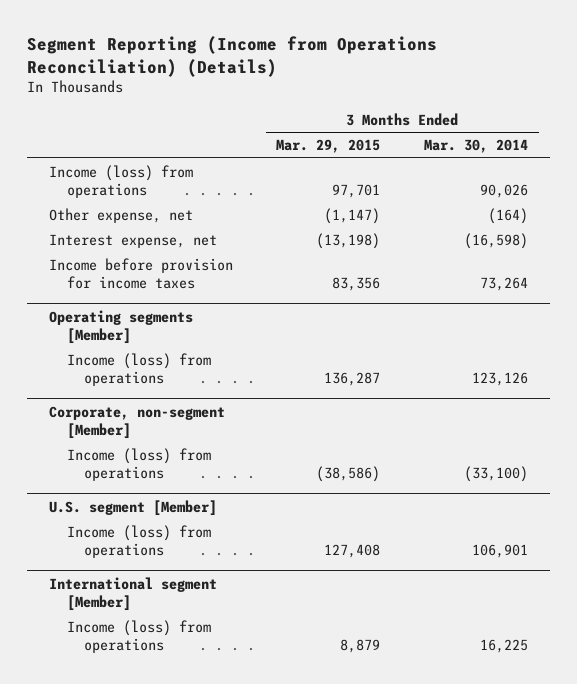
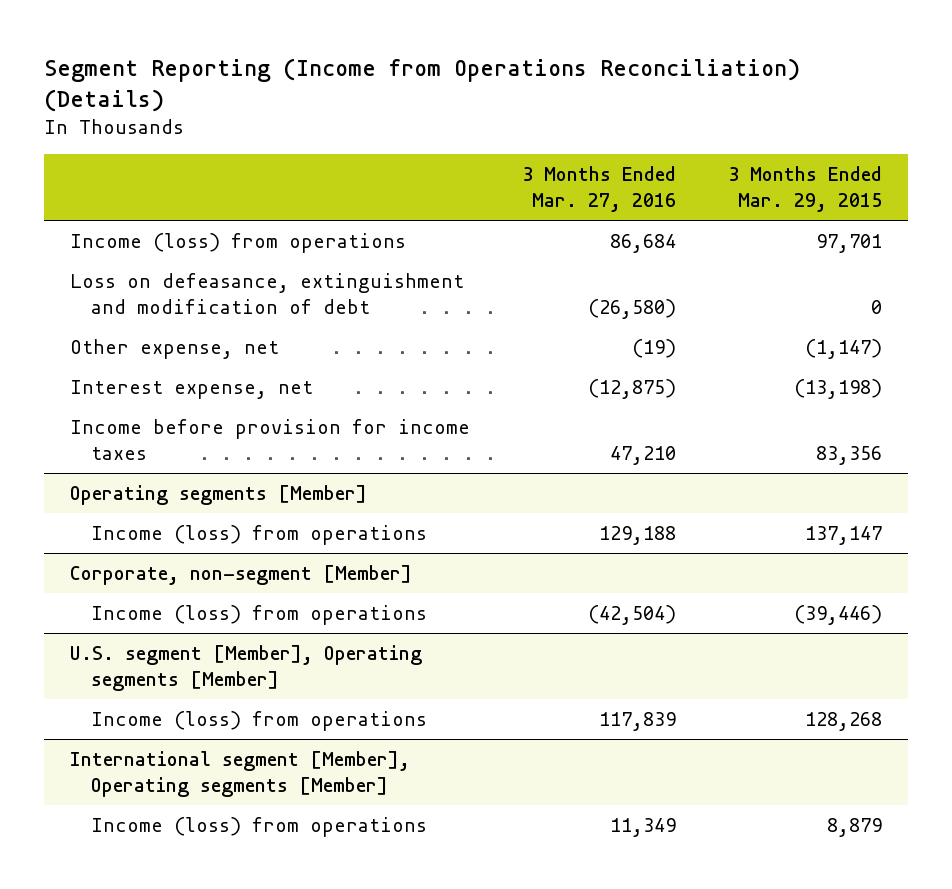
[423,139,528,154] Mar. 30, 2014 -> none
none -> [521,166,676,213] 3 Months Ended Mar. 27, 2016
none -> [70,272,465,315] Loss on defeasance, extinguishment and modification of debt
[324,371,381,386] 136,287 -> [804,525,882,545] 137,147
[316,465,381,482] (38,586) -> [793,604,882,625] (39,446)
[48,499,217,516] U.S. segment [Member] -> [70,644,423,692] U.S. segment [Member], Operating segments [Member]
[324,543,381,558] 127,408 -> [804,711,882,731] 128,268
[48,576,217,611] International segment [Member] -> [70,750,411,798] International segment [Member], Operating segments [Member]

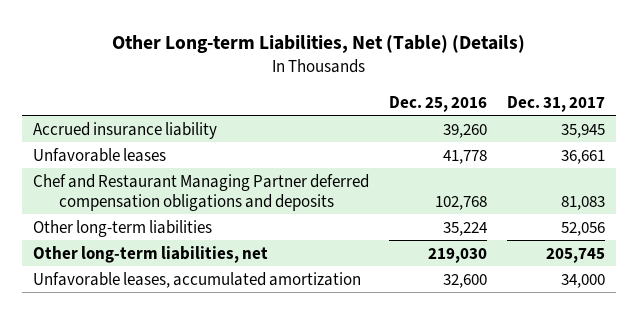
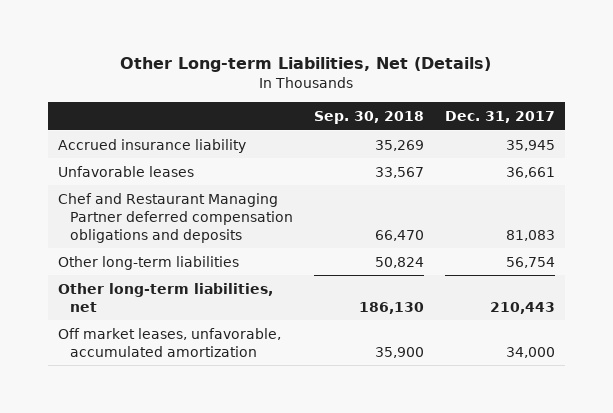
[111,34,525,53] Other Long-term Liabilities, Net (Table) (Details) -> [120,57,492,73] Other Long-term Liabilities, Net (Details)
[388,96,487,113] Dec. 25, 2016 -> none
none -> [313,111,424,125] Sep. 30, 2018
[561,221,606,236] 52,056 -> [505,256,555,268] 56,754
[546,247,606,263] 205,745 -> [489,301,555,314] 210,443
[32,271,361,288] Unfavorable leases, accumulated amortization -> [58,327,282,357] Off market leases, unfavorable, accumulated amortization

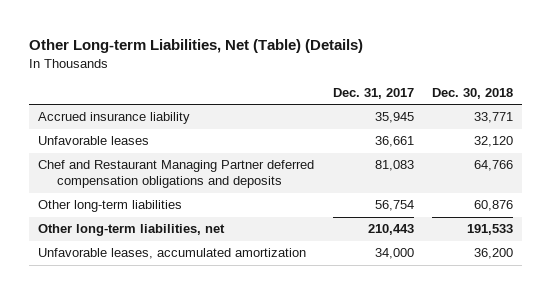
[120,57,492,73] Other Long-term Liabilities, Net (Details) -> [29,38,364,53] Other Long-term Liabilities, Net (Table) (Details)
[313,111,424,125] Sep. 30, 2018 -> none
none -> [431,87,513,99] Dec. 30, 2018
[58,327,282,357] Off market leases, unfavorable, accumulated amortization -> [38,248,307,260] Unfavorable leases, accumulated amortization

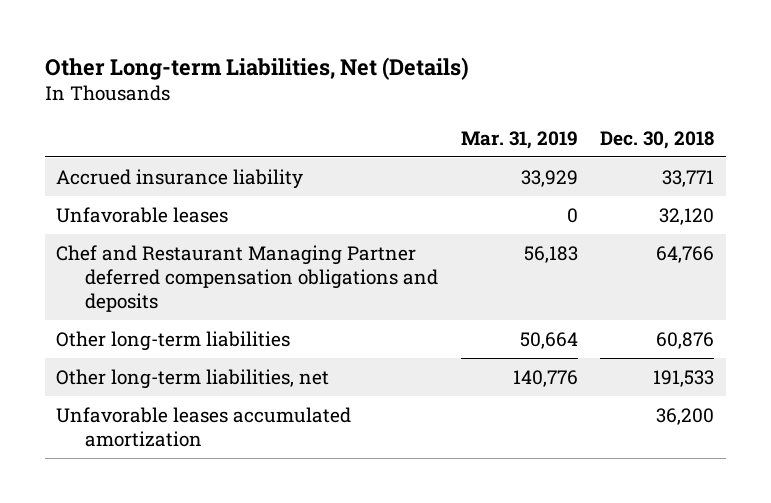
[29,38,364,53] Other Long-term Liabilities, Net (Table) (Details) -> [44,56,469,80] Other Long-term Liabilities, Net (Details)
[332,87,414,99] Dec. 31, 2017 -> none
none -> [460,130,578,149] Mar. 31, 2019
[38,248,307,260] Unfavorable leases, accumulated amortization -> [56,406,352,447] Unfavorable leases accumulated amortization

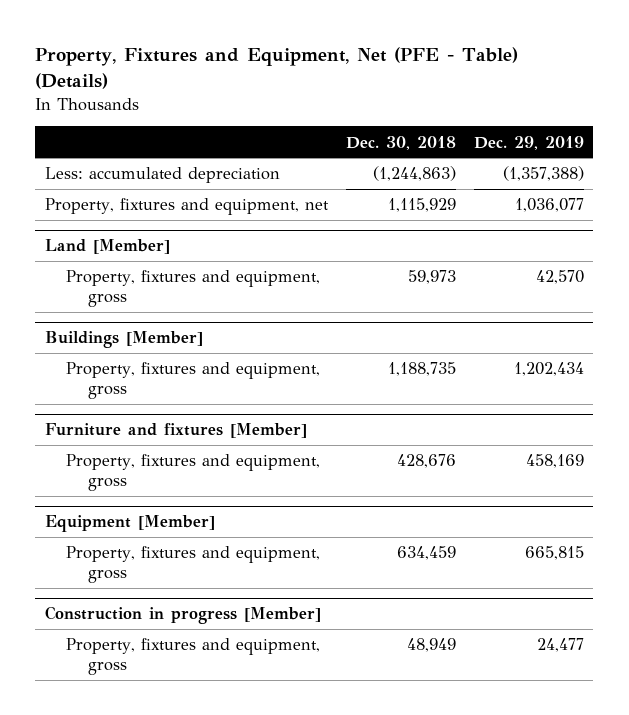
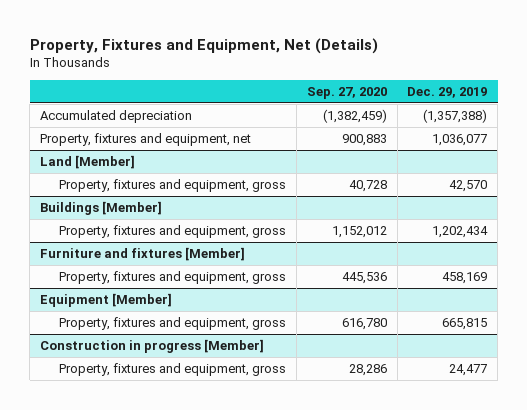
[35,47,519,90] Property, Fixtures and Equipment, Net (PFE - Table) (Details) -> [29,37,378,54] Property, Fixtures and Equipment, Net (Details)
[345,135,456,150] Dec. 30, 2018 -> none
none -> [306,86,387,99] Sep. 27, 2020
[44,167,280,184] Less: accumulated depreciation -> [40,109,193,123] Accumulated depreciation

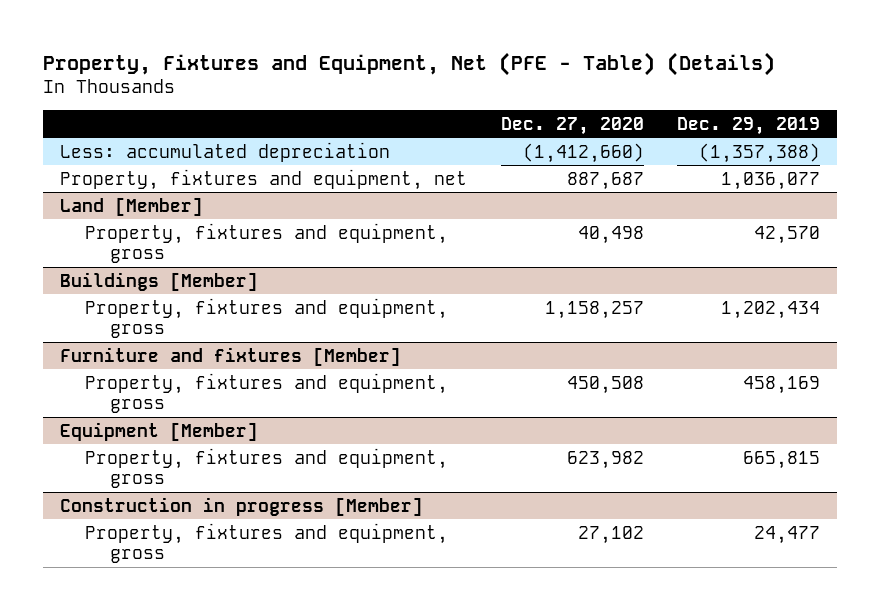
[29,37,378,54] Property, Fixtures and Equipment, Net (Details) -> [43,51,776,76] Property, Fixtures and Equipment, Net (PFE - Table) (Details)
[306,86,387,99] Sep. 27, 2020 -> none
none -> [500,117,644,136] Dec. 27, 2020
[40,109,193,123] Accumulated depreciation -> [59,141,390,162] Less: accumulated depreciation

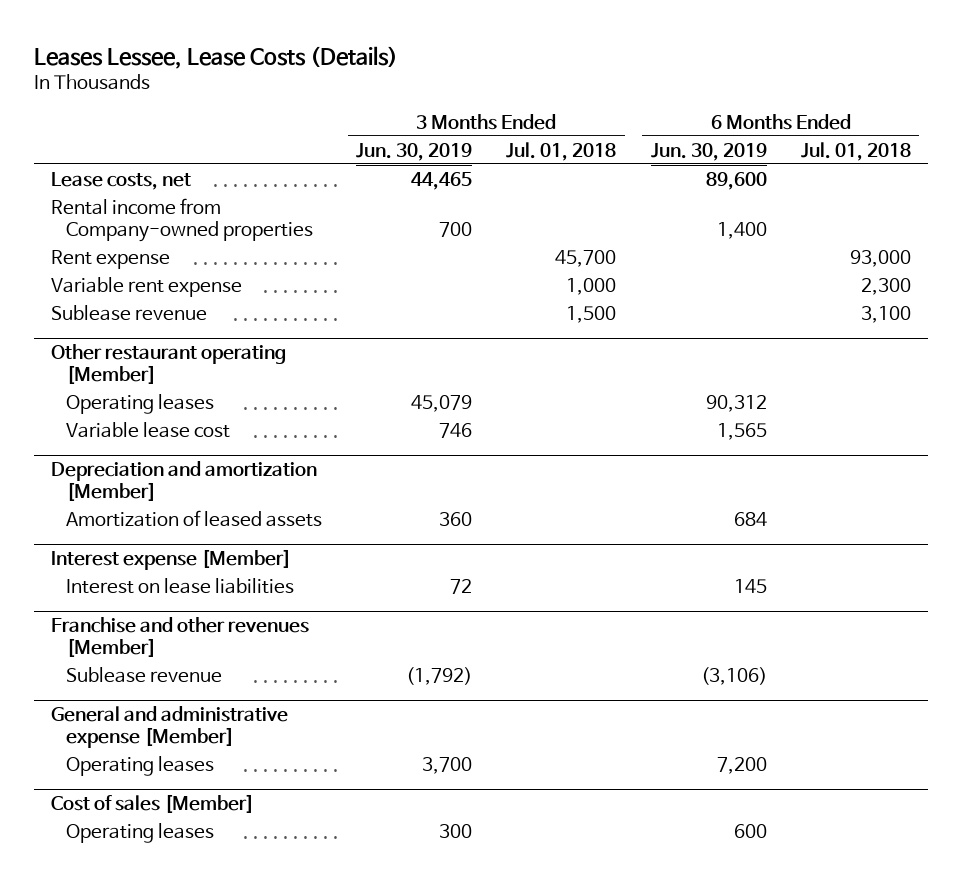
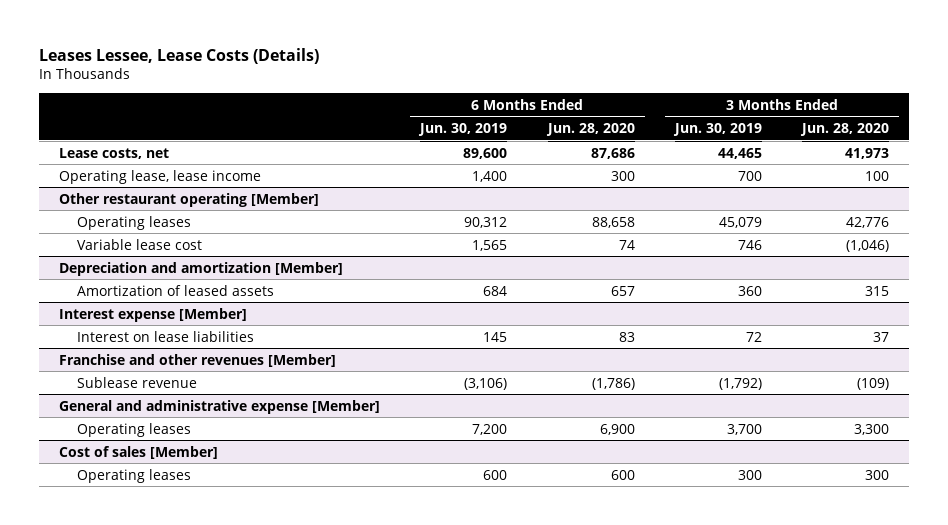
[506,141,617,161] Jul. 01, 2018 -> none
[800,141,911,161] Jul. 01, 2018 -> none
none -> [545,123,635,137] Jun. 28, 2020
none -> [800,123,890,137] Jun. 28, 2020
[51,249,171,269] Rent expense -> none
[51,276,243,297] Variable rent expense -> none
[51,304,208,321] Sublease revenue -> none
[51,197,314,242] Rental income from Company-owned properties -> [59,169,262,184] Operating lease, lease income

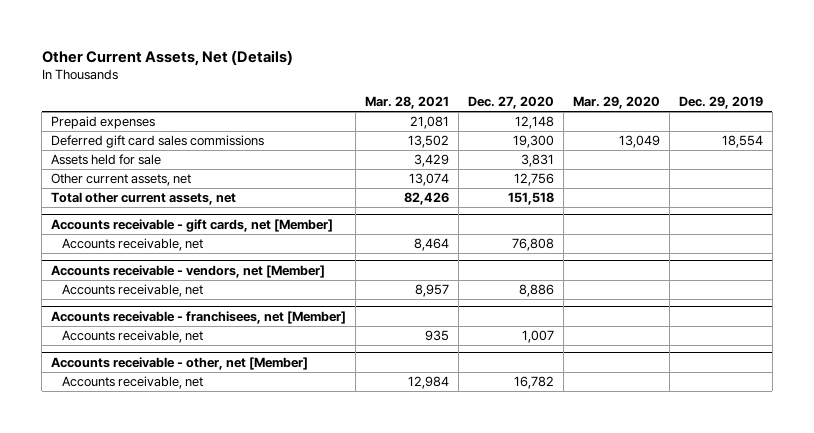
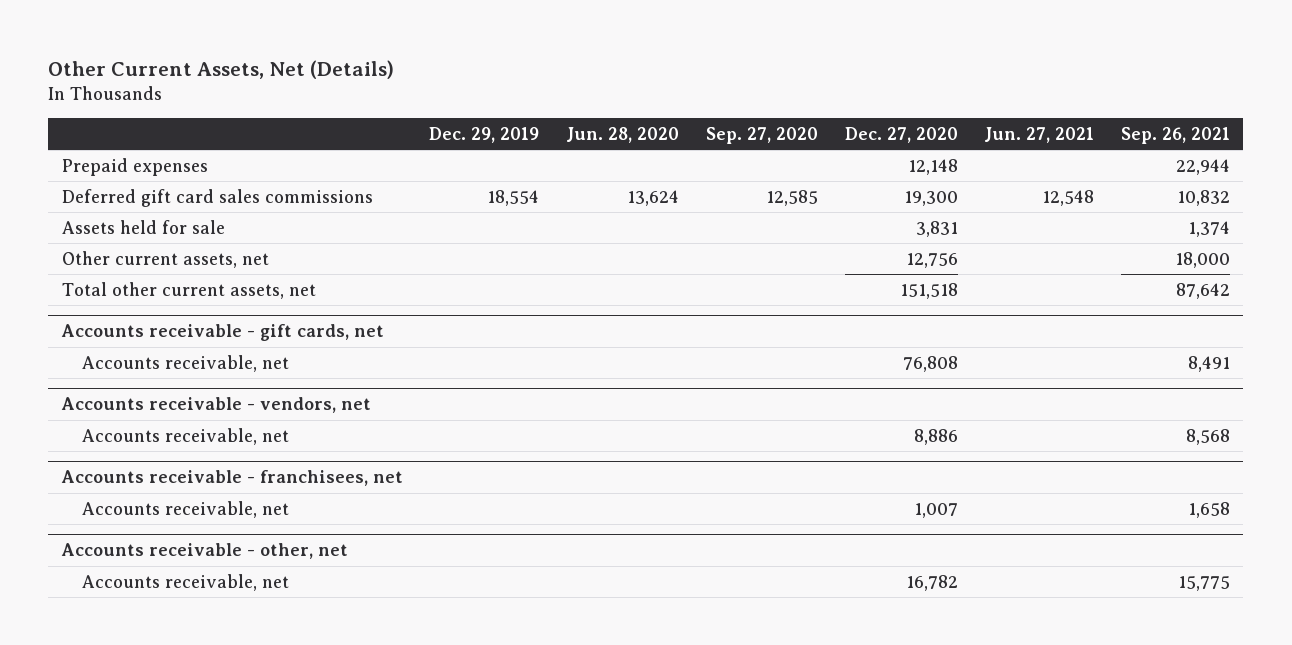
[365,96,450,110] Mar. 28, 2021 -> none
[572,96,660,110] Mar. 29, 2020 -> none
none -> [566,127,680,144] Jun. 28, 2020
none -> [705,127,818,145] Sep. 27, 2020
none -> [984,127,1095,144] Jun. 27, 2021
none -> [1121,127,1231,145] Sep. 26, 2021
[51,219,334,233] Accounts receivable - gift cards, net [Member] -> [60,324,384,342] Accounts receivable - gift cards, net
[51,265,326,279] Accounts receivable - vendors, net [Member] -> [60,397,371,414] Accounts receivable - vendors, net
[51,311,347,325] Accounts receivable - franchisees, net [Member] -> [60,470,403,487] Accounts receivable - franchisees, net
[51,357,309,371] Accounts receivable - other, net [Member] -> [60,543,348,560] Accounts receivable - other, net

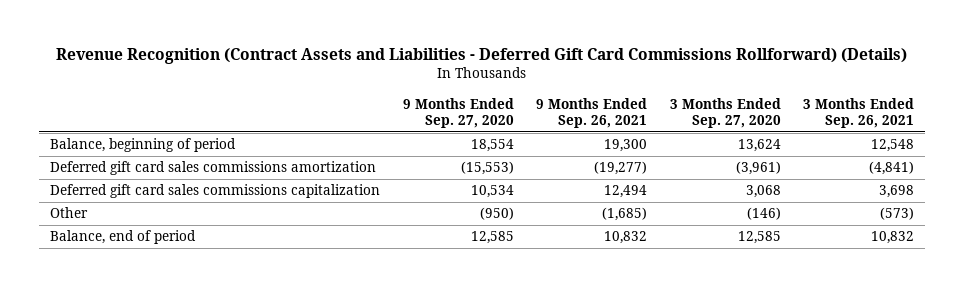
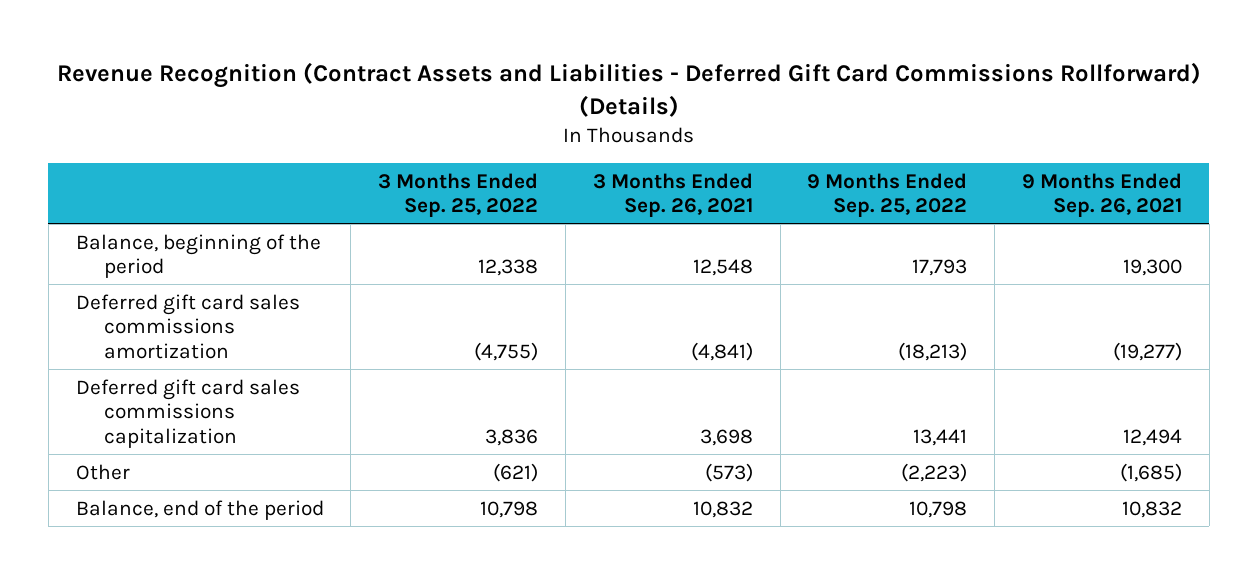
[402,97,514,128] 9 Months Ended Sep. 27, 2020 -> none
[669,97,781,128] 3 Months Ended Sep. 27, 2020 -> none
none -> [378,172,539,218] 3 Months Ended Sep. 25, 2022
none -> [807,172,968,218] 9 Months Ended Sep. 25, 2022
[50,138,237,153] Balance, beginning of period -> [75,233,321,279] Balance, beginning of the period
[50,230,197,245] Balance, end of period -> [75,499,324,520] Balance, end of the period

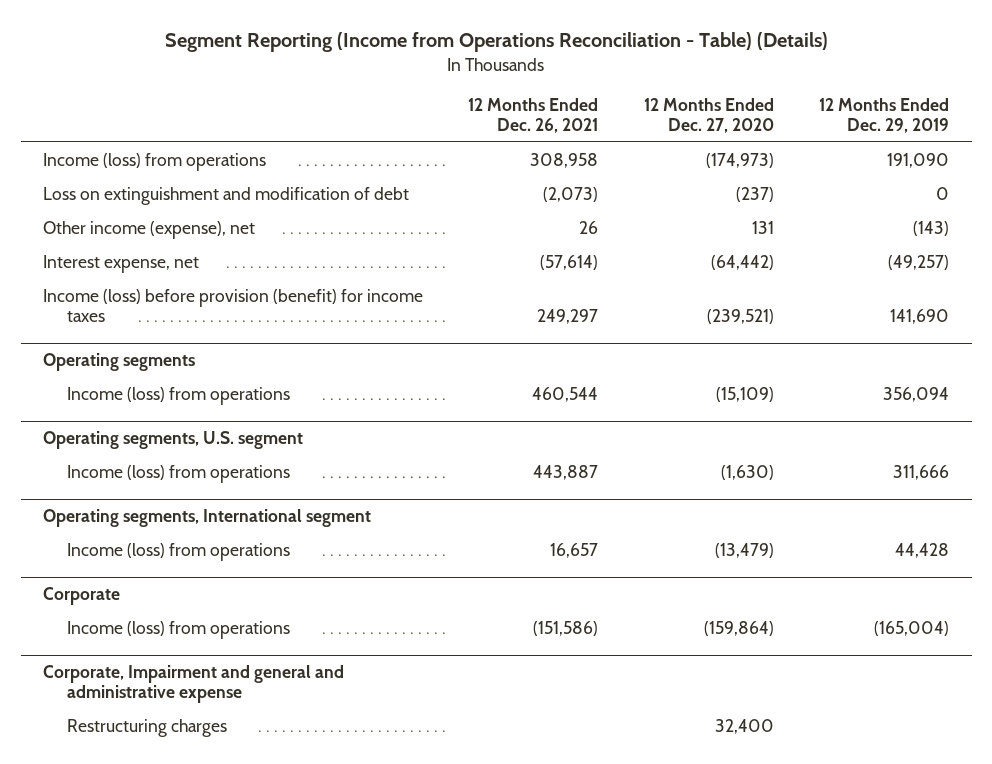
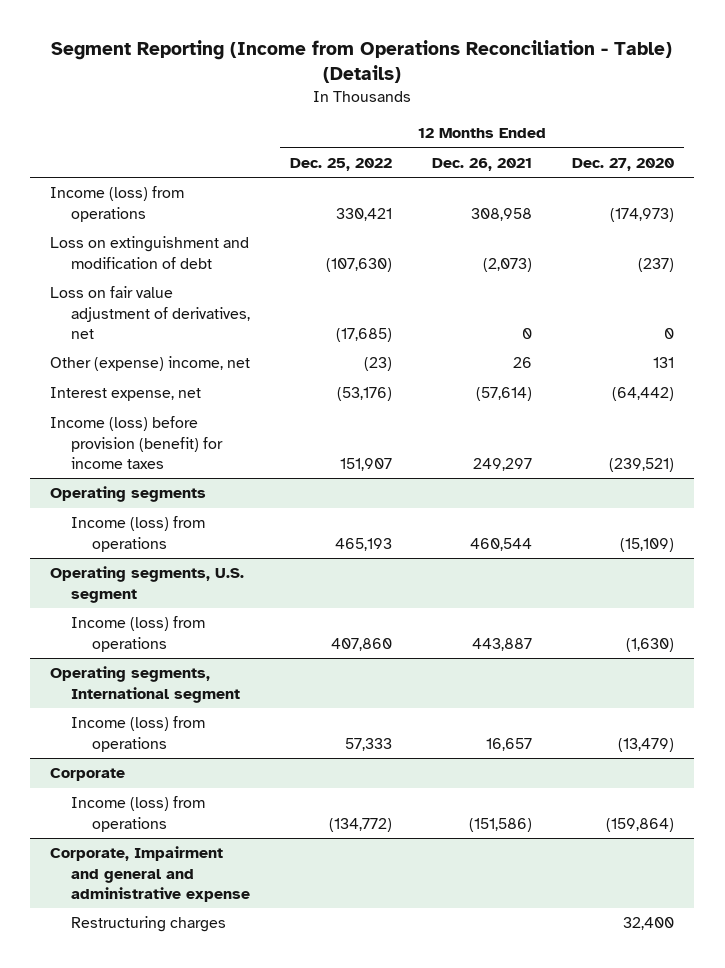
[819,97,950,134] 12 Months Ended Dec. 29, 2019 -> none
none -> [290,157,393,171] Dec. 25, 2022
none -> [50,286,251,340] Loss on fair value adjustment of derivatives, net
[43,220,256,239] Other income (expense), net -> [50,356,251,372] Other (expense) income, net

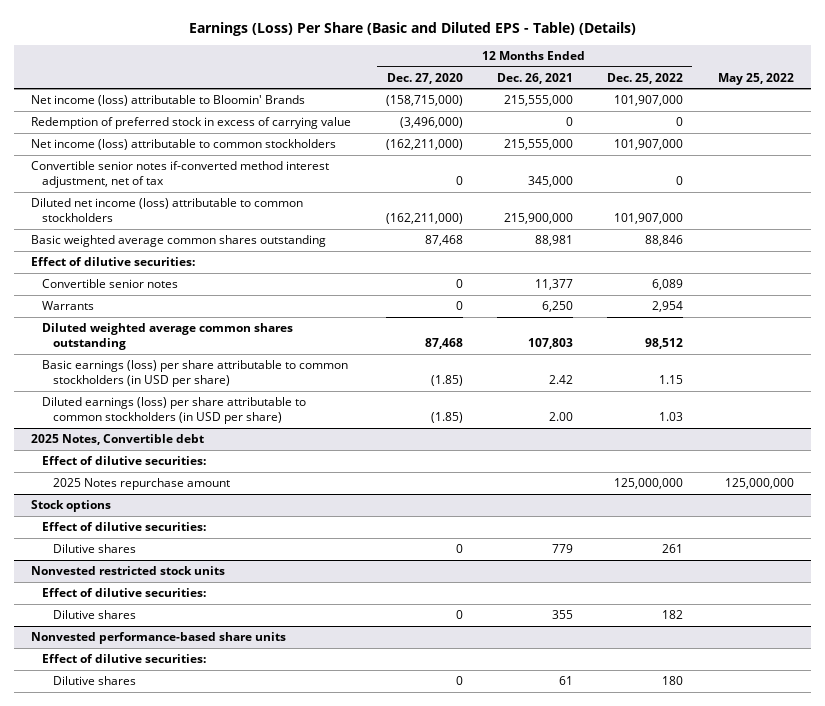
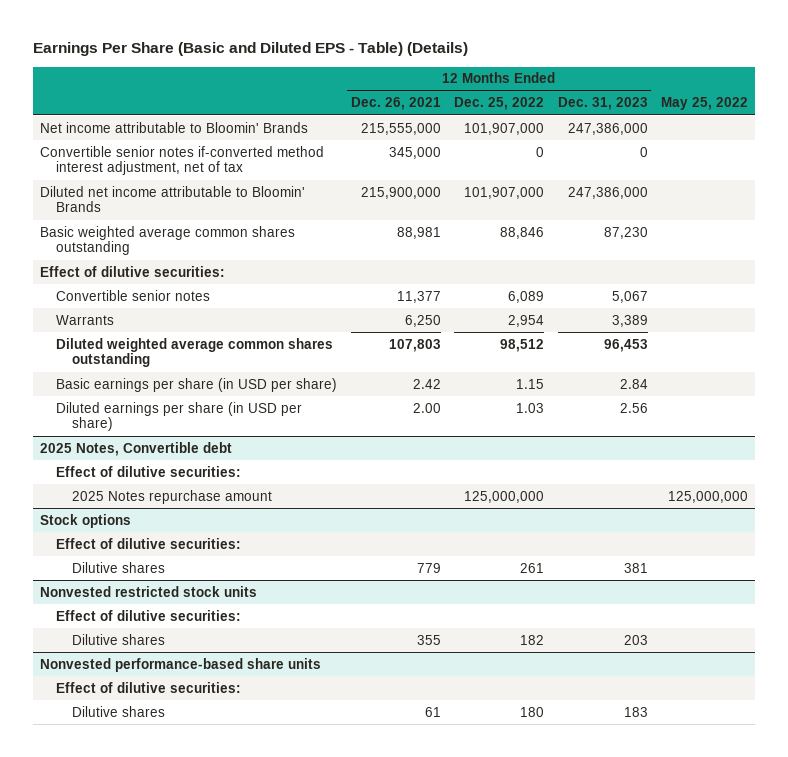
[189,21,637,36] Earnings (Loss) Per Share (Basic and Diluted EPS - Table) (Details) -> [32,42,468,57] Earnings Per Share (Basic and Diluted EPS - Table) (Details)
[386,72,463,84] Dec. 27, 2020 -> none
none -> [557,97,648,111] Dec. 31, 2023
[31,117,352,130] Redemption of preferred stock in excess of carrying value -> none
[31,139,337,151] Net income (loss) attributable to common stockholders -> none
[31,95,306,107] Net income (loss) attributable to Bloomin' Brands -> [39,121,308,133] Net income attributable to Bloomin' Brands
[31,198,304,222] Diluted net income (loss) attributable to common stockholders -> [39,185,305,213] Diluted net income attributable to Bloomin' Brands
[42,360,349,387] Basic earnings (loss) per share attributable to common stockholders (in USD per share) -> [55,377,337,392] Basic earnings per share (in USD per share)
[42,397,307,424] Diluted earnings (loss) per share attributable to common stockholders (in USD per share) -> [55,401,302,432] Diluted earnings per share (in USD per share)

